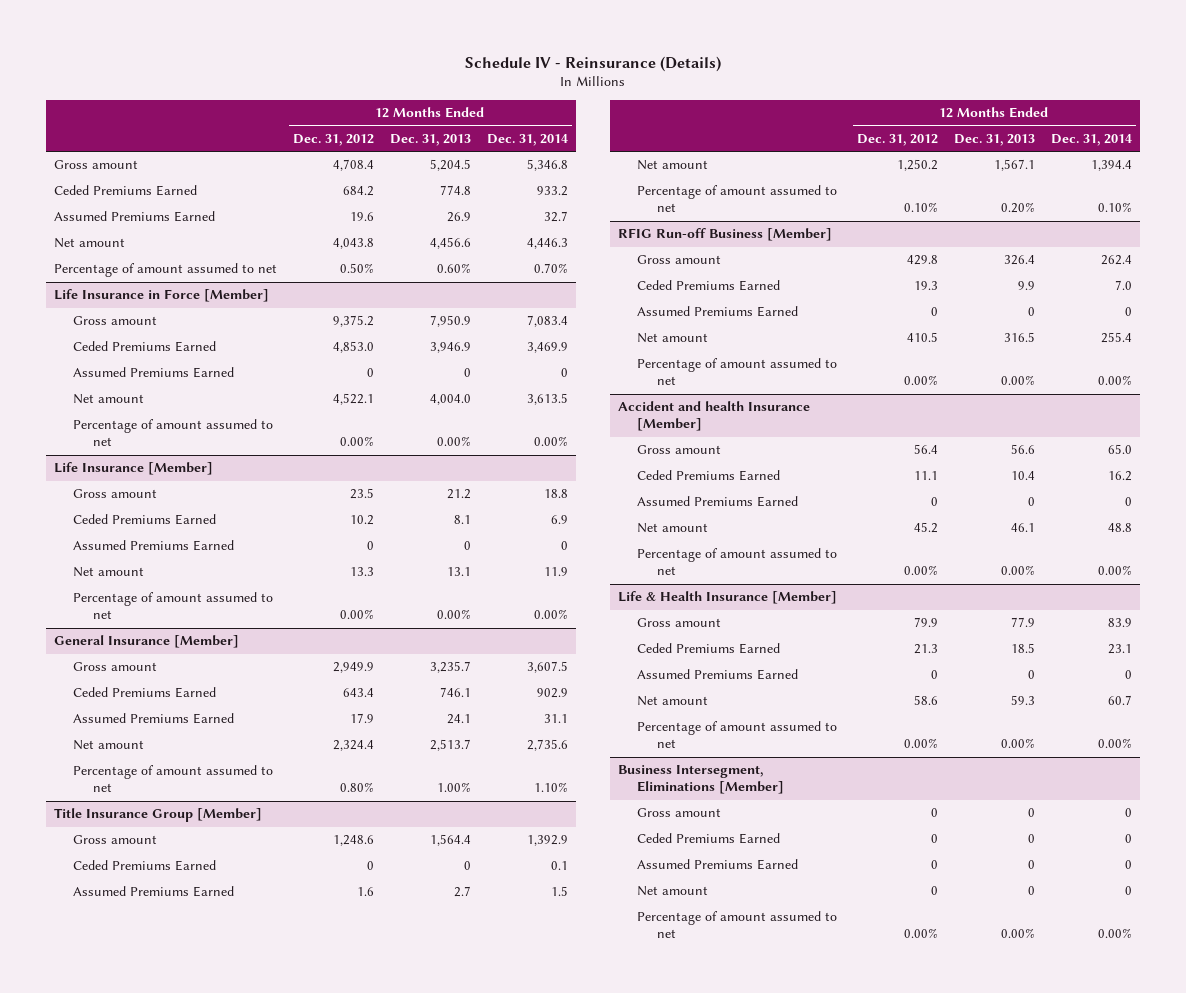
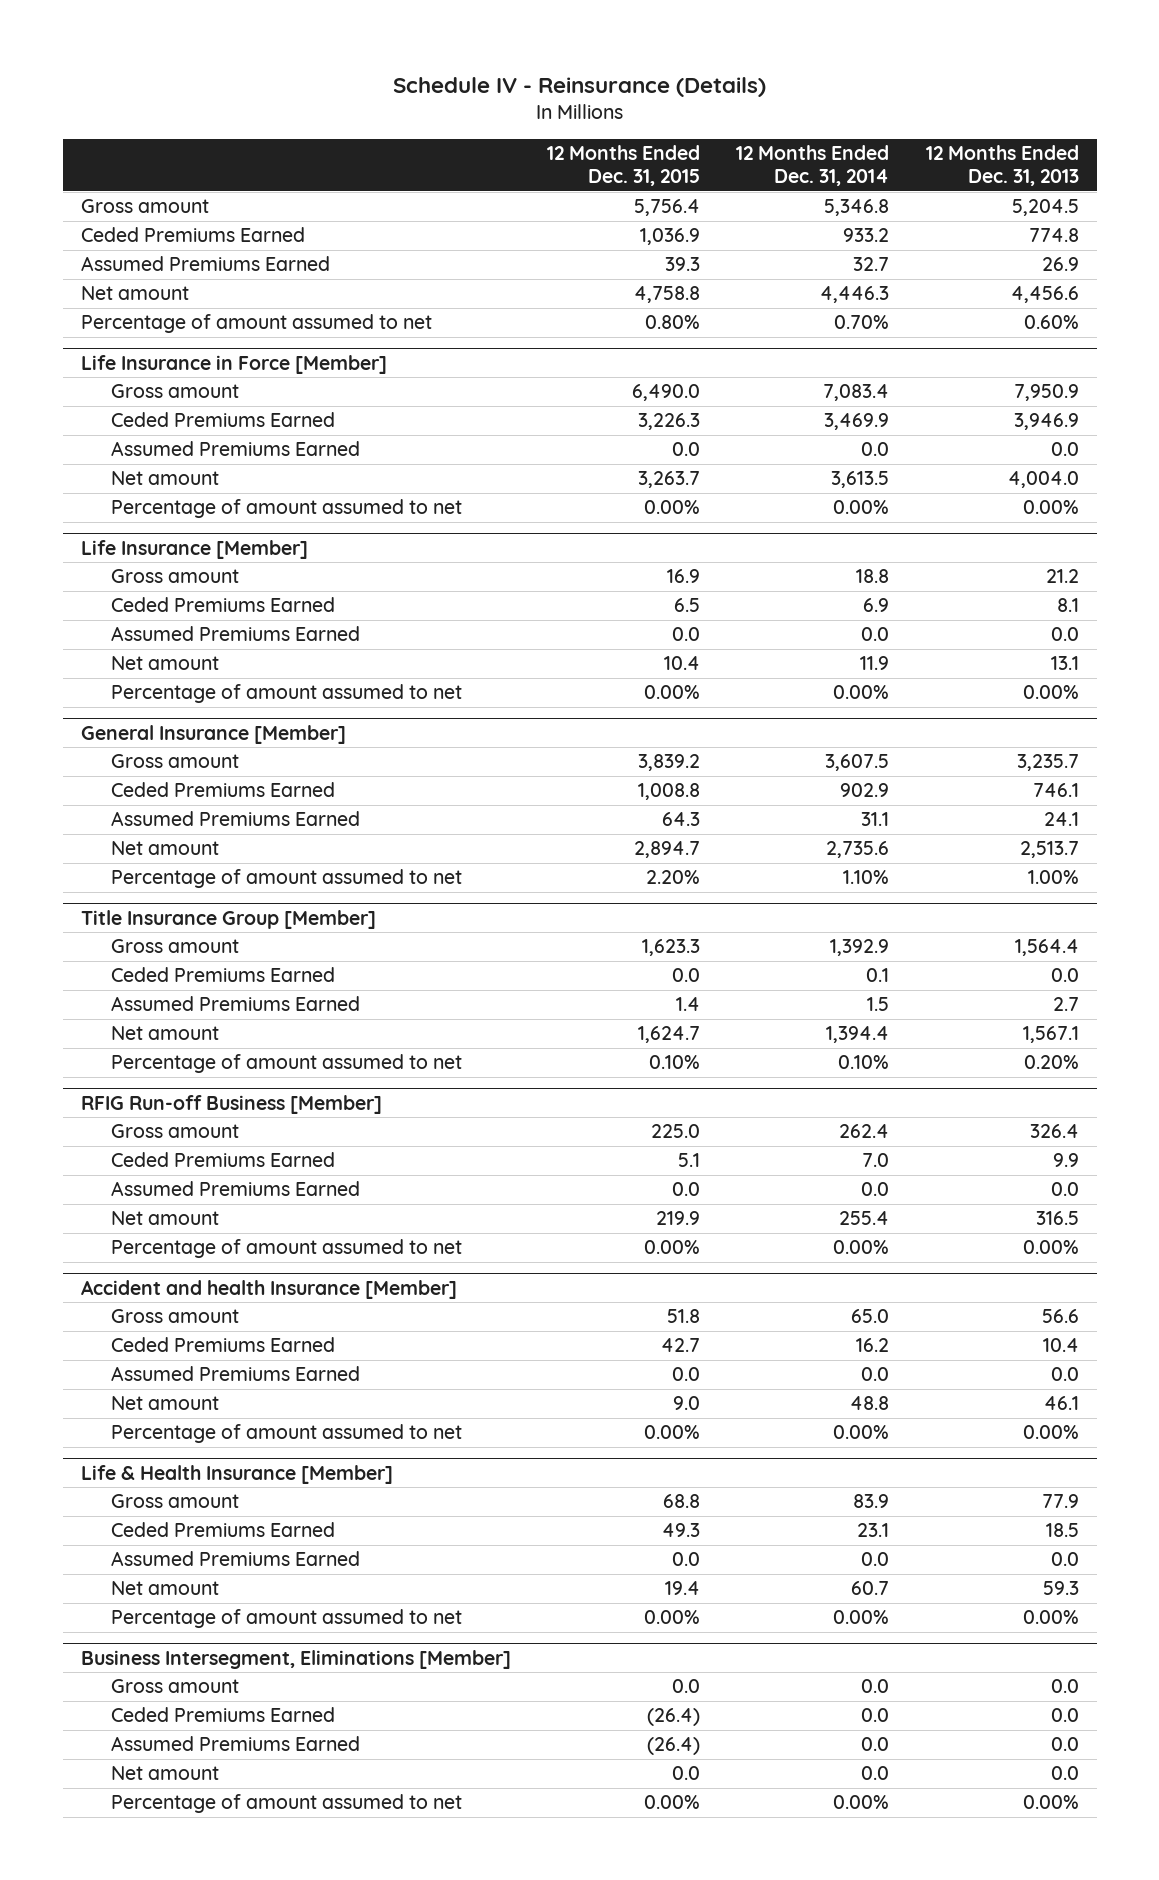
[293,133,375,146] Dec. 31, 2012 -> none
none -> [547,144,701,187] 12 Months Ended Dec. 31, 2015
[463,368,471,378] 0 -> [1050,442,1079,457] 0.0
[560,368,568,378] 0 -> [861,442,890,457] 0.0
[463,541,471,551] 0 -> [1050,627,1079,642] 0.0
[560,541,568,551] 0 -> [861,627,890,642] 0.0
[463,861,471,871] 0 -> [1050,968,1079,983] 0.0
[1027,307,1035,317] 0 -> [1050,1182,1079,1197] 0.0
[1124,307,1132,317] 0 -> [861,1182,890,1197] 0.0
[1027,497,1035,507] 0 -> [1050,1367,1079,1382] 0.0
[1124,497,1132,507] 0 -> [861,1367,890,1382] 0.0
[1027,670,1035,680] 0 -> [1050,1552,1079,1567] 0.0
[1124,670,1132,680] 0 -> [861,1552,890,1567] 0.0
[1027,808,1035,818] 0 -> [1050,1679,1079,1694] 0.0
[1124,808,1132,818] 0 -> [861,1679,890,1694] 0.0
[1027,834,1035,844] 0 -> [1050,1708,1079,1723] 0.0
[1124,834,1132,844] 0 -> [861,1708,890,1723] 0.0
[1027,860,1035,870] 0 -> [1050,1737,1079,1752] 0.0
[1124,860,1132,870] 0 -> [861,1737,890,1752] 0.0
[1027,886,1035,896] 0 -> [1050,1766,1079,1781] 0.0
[1124,886,1132,896] 0 -> [861,1766,890,1781] 0.0

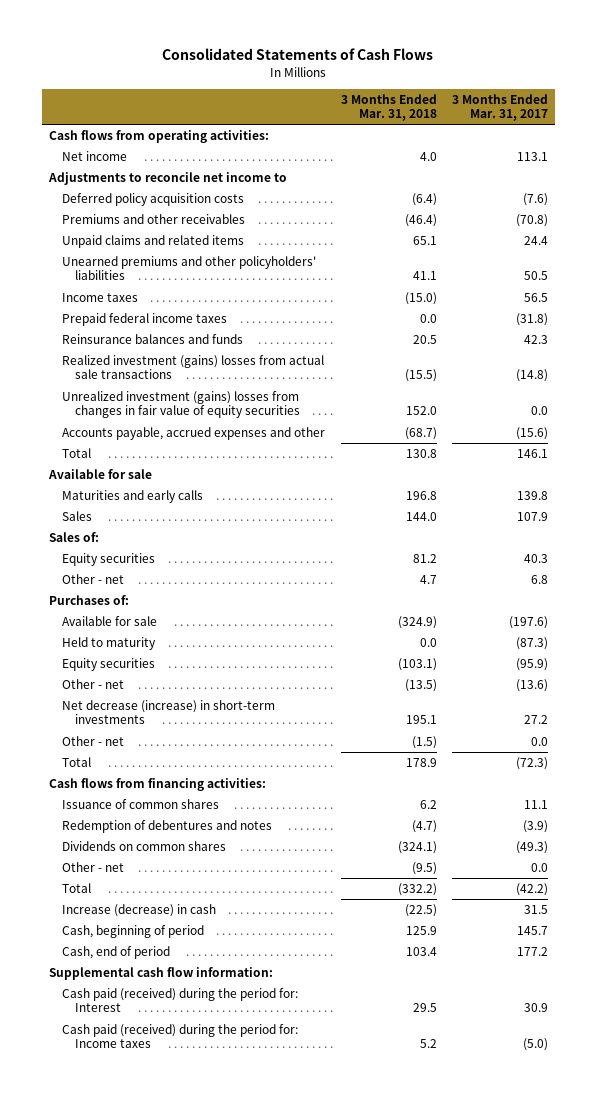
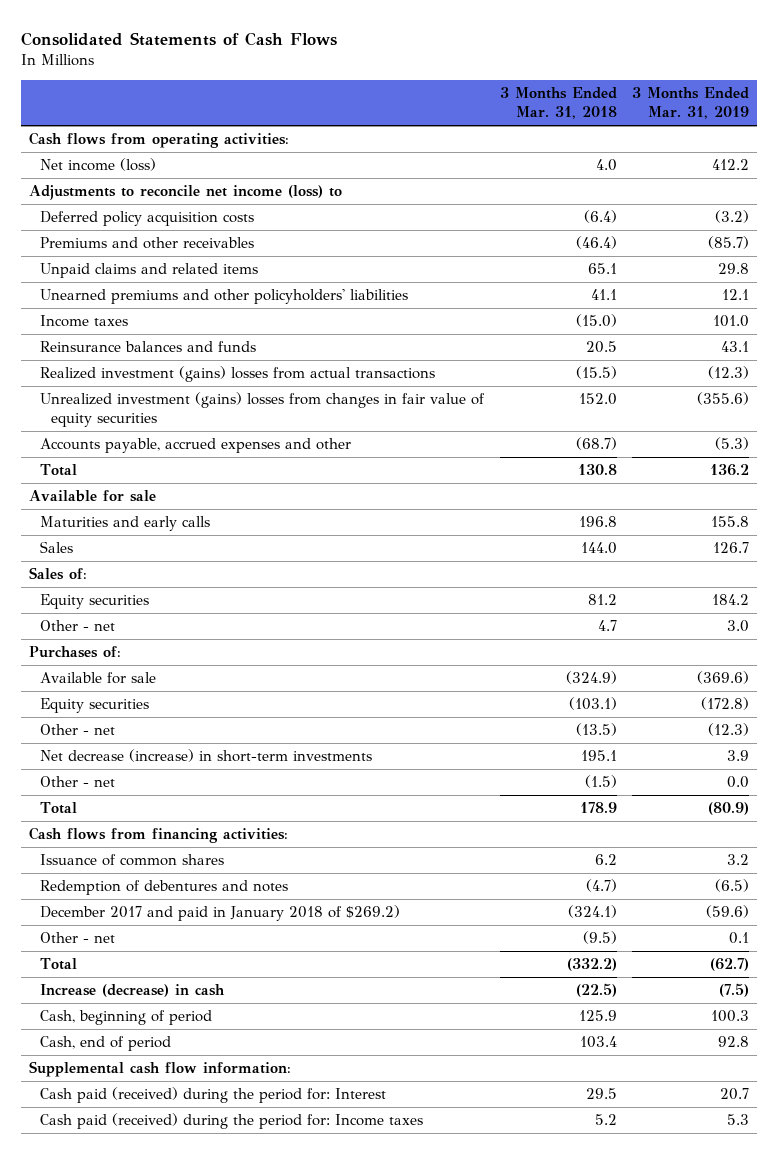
[451,93,548,122] 3 Months Ended Mar. 31, 2017 -> none
none -> [632,86,750,120] 3 Months Ended Mar. 31, 2019
[62,151,128,162] Net income -> [40,158,157,172] Net income (loss)
[48,172,288,186] Adjustments to reconcile net income to -> [29,185,343,201] Adjustments to reconcile net income (loss) to
[62,313,228,327] Prepaid federal income taxes -> none
[62,355,325,380] Realized investment (gains) losses from actual sale transactions -> [40,366,436,383] Realized investment (gains) losses from actual transactions
[62,637,157,651] Held to maturity -> none
[62,841,227,852] Dividends on common shares -> [40,905,401,922] December 2017 and paid in January 2018 of $269.2)

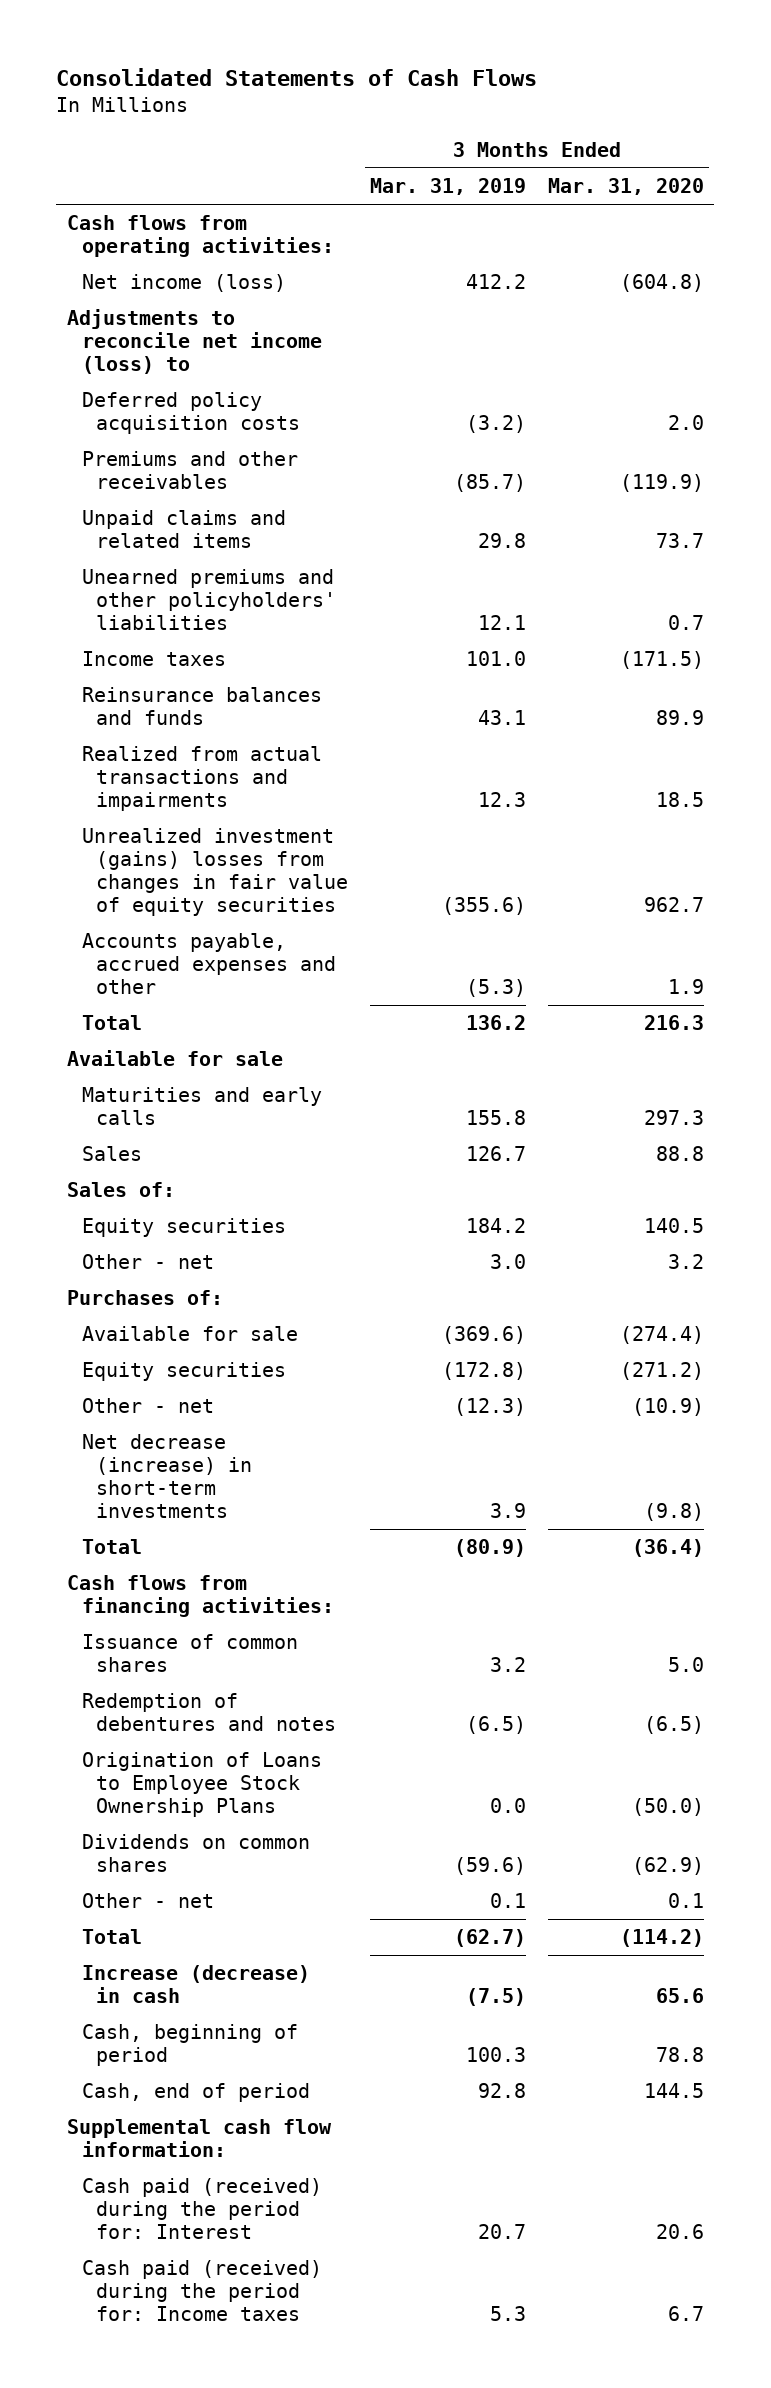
[499,86,617,120] 3 Months Ended Mar. 31, 2018 -> none
none -> [547,178,704,196] Mar. 31, 2020
[40,366,436,383] Realized investment (gains) losses from actual transactions -> none
none -> [81,746,322,812] Realized from actual transactions and impairments
[40,776,116,788] Other - net -> none
none -> [81,1752,322,1818] Origination of Loans to Employee Stock Ownership Plans
[40,905,401,922] December 2017 and paid in January 2018 of $269.2) -> [81,1834,310,1873] Dividends on common shares

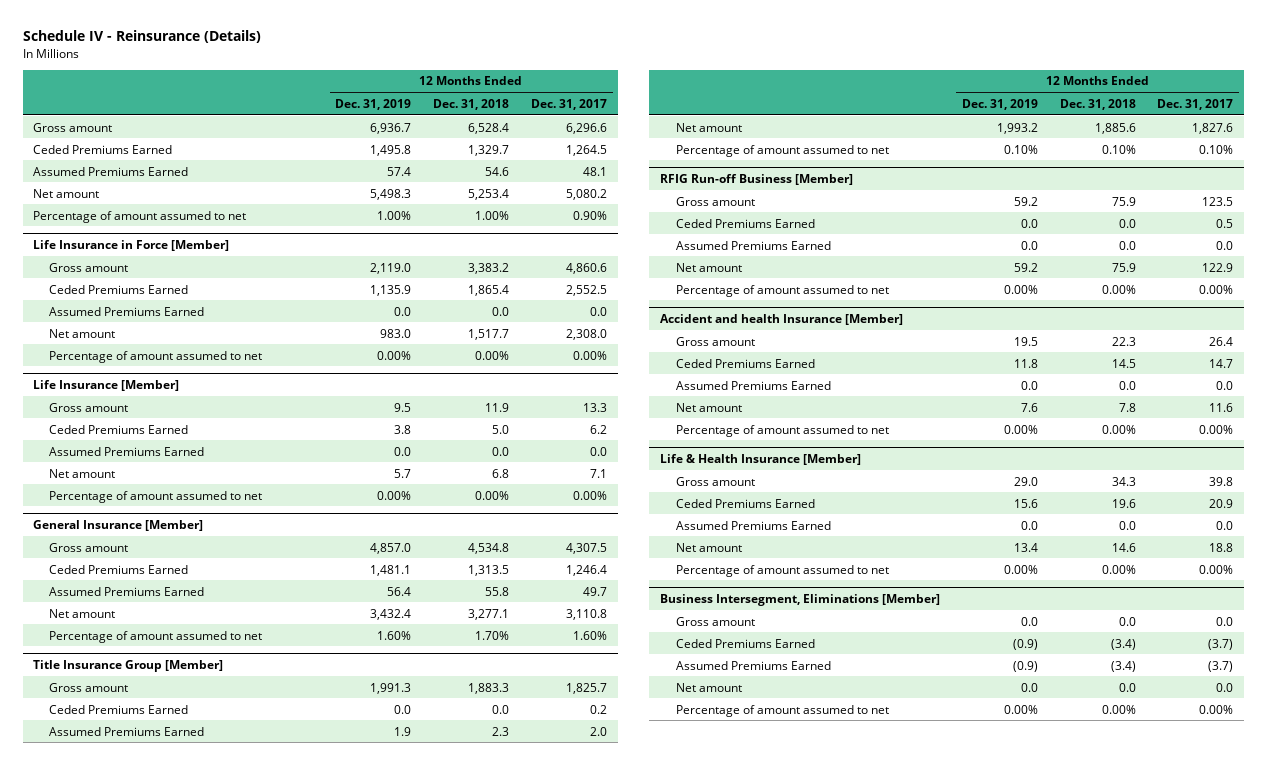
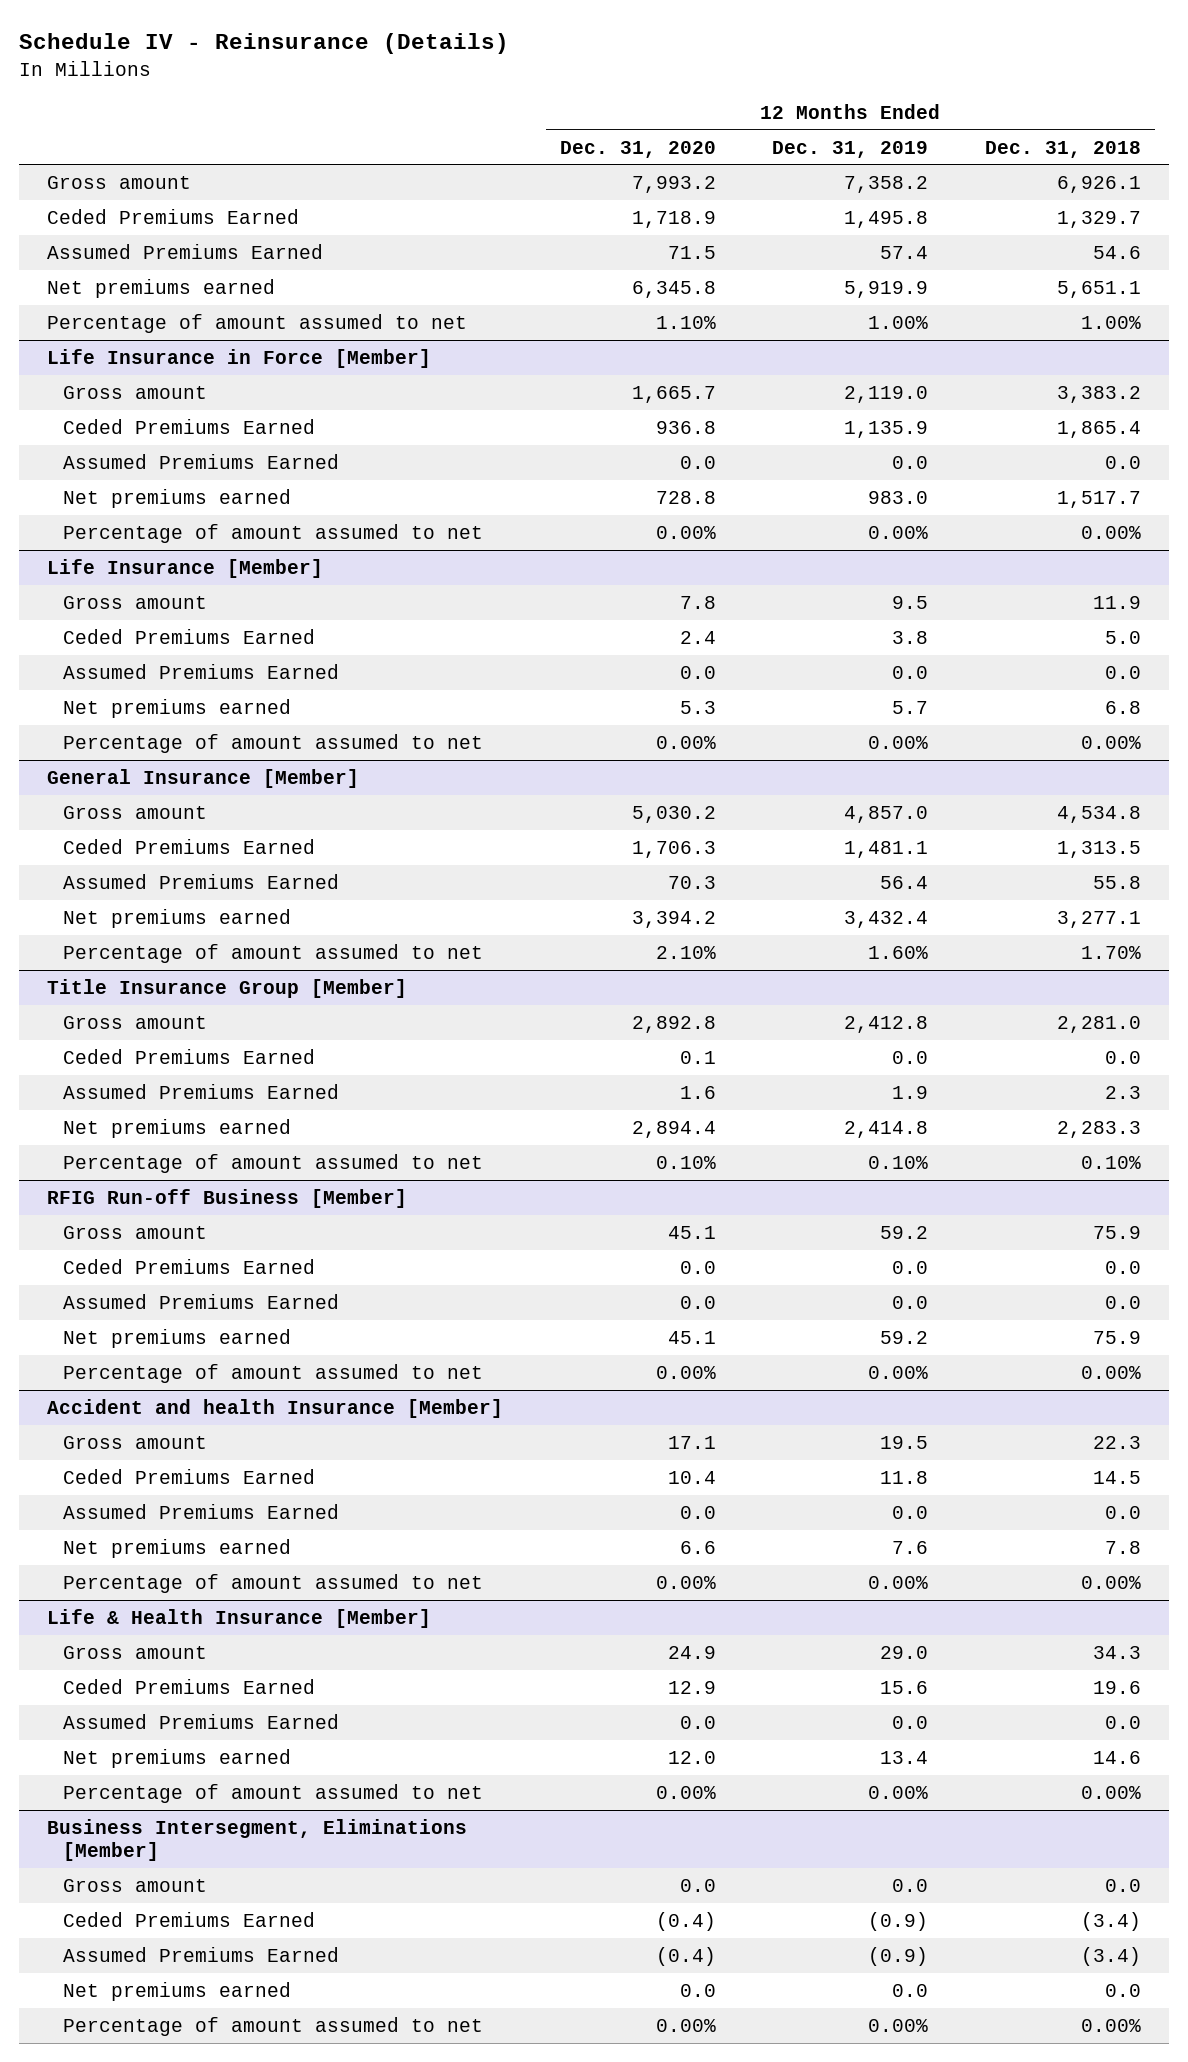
[531,98,608,110] Dec. 31, 2017 -> none
none -> [559,140,716,158] Dec. 31, 2020
[370,122,412,134] 6,936.7 -> [844,175,929,193] 7,358.2
[468,122,510,134] 6,528.4 -> [1056,175,1141,193] 6,926.1
[33,188,100,198] Net amount -> [47,278,276,298] Net premiums earned
[370,188,412,200] 5,498.3 -> [844,280,929,298] 5,919.9
[468,188,510,200] 5,253.4 -> [1056,280,1141,298] 5,651.1
[49,328,116,338] Net amount -> [63,488,292,508] Net premiums earned
[49,468,116,478] Net amount -> [63,698,292,718] Net premiums earned
[49,608,116,618] Net amount -> [63,908,292,928] Net premiums earned
[370,682,412,694] 1,991.3 -> [844,1015,929,1033] 2,412.8
[468,682,510,694] 1,883.3 -> [1056,1015,1141,1033] 2,281.0
[675,122,742,132] Net amount -> [63,1118,292,1138] Net premiums earned
[996,122,1038,134] 1,993.2 -> [844,1120,929,1138] 2,414.8
[1094,122,1136,134] 1,885.6 -> [1056,1120,1141,1138] 2,283.3
[675,262,742,272] Net amount -> [63,1328,292,1348] Net premiums earned
[675,402,742,412] Net amount -> [63,1538,292,1558] Net premiums earned
[675,542,742,552] Net amount -> [63,1748,292,1768] Net premiums earned
[675,682,742,692] Net amount -> [63,1981,292,2001] Net premiums earned

